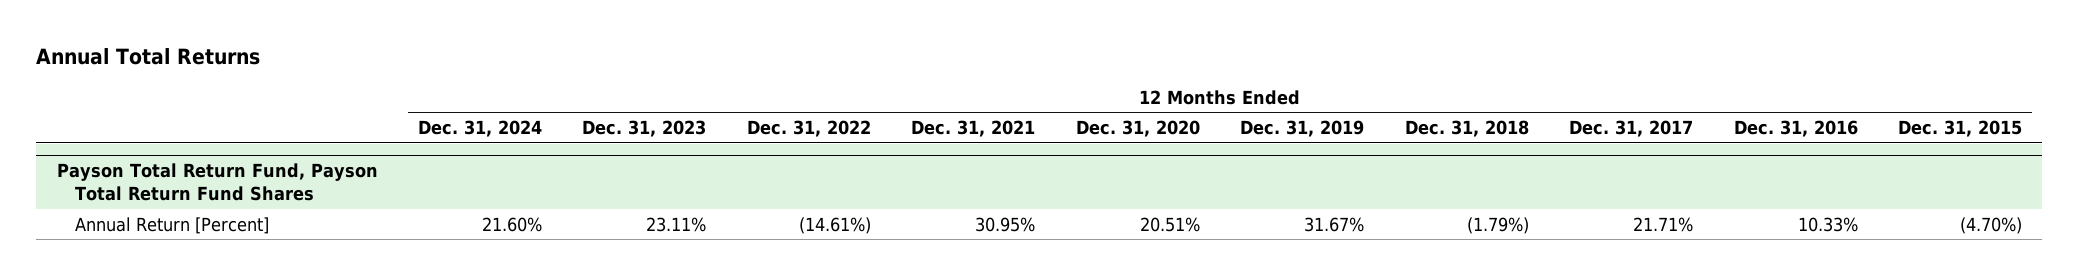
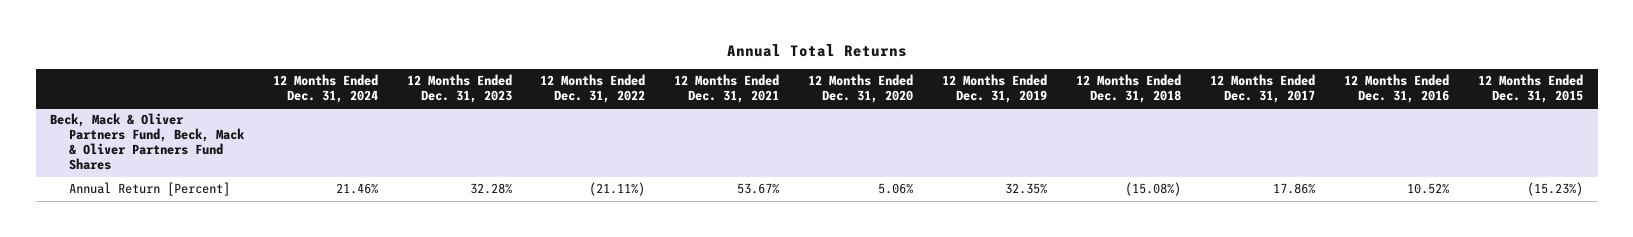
[56,163,378,201] Payson Total Return Fund, Payson Total Return Fund Shares -> none
none -> [50,113,245,171] Beck, Mack & Oliver Partners Fund, Beck, Mack & Oliver Partners Fund Shares
[481,216,542,232] 21.60% -> [335,183,378,195] 21.46%
[646,216,707,232] 23.11% -> [469,183,512,195] 32.28%
[798,216,871,234] (14.61%) -> [589,182,646,197] (21.11%)
[975,216,1036,232] 30.95% -> [737,183,780,195] 53.67%
[1139,216,1200,232] 20.51% -> [878,183,914,195] 5.06%
[1304,216,1365,232] 31.67% -> [1005,183,1048,195] 32.35%
[1466,216,1529,234] (1.79%) -> [1125,182,1182,197] (15.08%)
[1633,216,1694,232] 21.71% -> [1273,183,1316,195] 17.86%
[1797,216,1858,232] 10.33% -> [1407,183,1450,195] 10.52%
[1960,216,2023,234] (4.70%) -> [1527,182,1584,197] (15.23%)

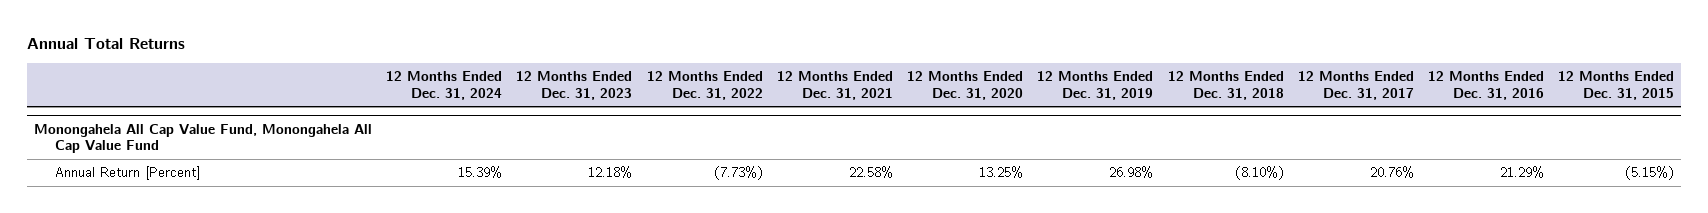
[50,113,245,171] Beck, Mack & Oliver Partners Fund, Beck, Mack & Oliver Partners Fund Shares -> none
none -> [33,123,372,154] Monongahela All Cap Value Fund, Monongahela All Cap Value Fund
[335,183,378,195] 21.46% -> [458,166,503,179] 15.39%
[469,183,512,195] 32.28% -> [588,166,633,179] 12.18%
[589,182,646,197] (21.11%) -> [713,166,763,181] (7.73%)
[737,183,780,195] 53.67% -> [848,166,893,179] 22.58%
[878,183,914,195] 5.06% -> [979,166,1024,179] 13.25%
[1005,183,1048,195] 32.35% -> [1109,166,1154,179] 26.98%
[1125,182,1182,197] (15.08%) -> [1234,166,1284,181] (8.10%)
[1273,183,1316,195] 17.86% -> [1369,166,1414,179] 20.76%
[1407,183,1450,195] 10.52% -> [1500,166,1545,179] 21.29%
[1527,182,1584,197] (15.23%) -> [1625,166,1675,181] (5.15%)

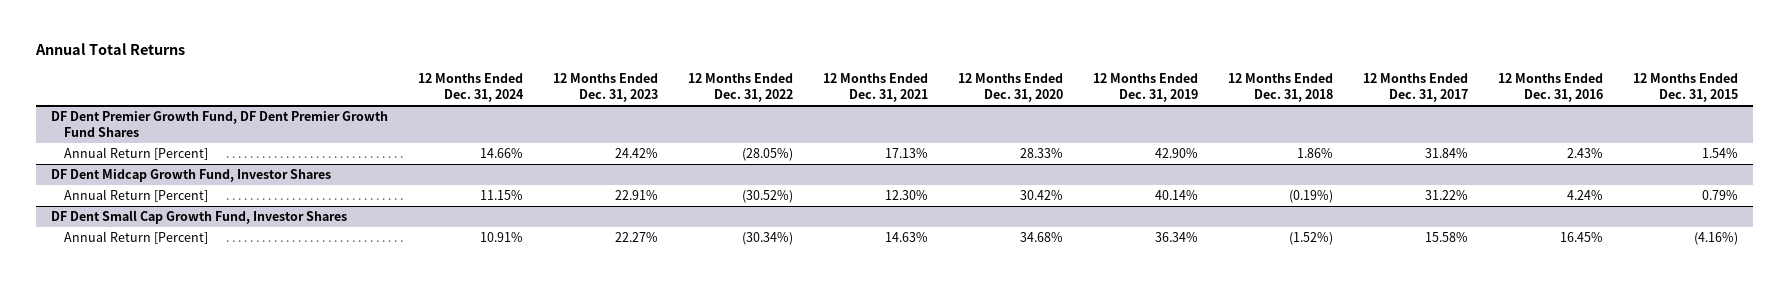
[33,123,372,154] Monongahela All Cap Value Fund, Monongahela All Cap Value Fund -> none
none -> [51,111,389,138] DF Dent Premier Growth Fund, DF Dent Premier Growth Fund Shares
[458,166,503,179] 15.39% -> [480,148,524,159] 14.66%
[588,166,633,179] 12.18% -> [615,148,659,159] 24.42%
[713,166,763,181] (7.73%) -> [742,148,794,162] (28.05%)
[848,166,893,179] 22.58% -> [885,148,929,159] 17.13%
[979,166,1024,179] 13.25% -> [1020,148,1064,159] 28.33%
[1109,166,1154,179] 26.98% -> [1155,148,1199,159] 42.90%
[1234,166,1284,181] (8.10%) -> [1297,148,1334,159] 1.86%
[1369,166,1414,179] 20.76% -> [1425,148,1469,159] 31.84%
[1500,166,1545,179] 21.29% -> [1567,148,1604,159] 2.43%
[1625,166,1675,181] (5.15%) -> [1702,148,1739,159] 1.54%
none -> [51,169,332,183] DF Dent Midcap Growth Fund, Investor Shares
none -> [63,189,208,203] Annual Return [Percent]
none -> [51,210,348,225] DF Dent Small Cap Growth Fund, Investor Shares
none -> [63,231,208,245] Annual Return [Percent]

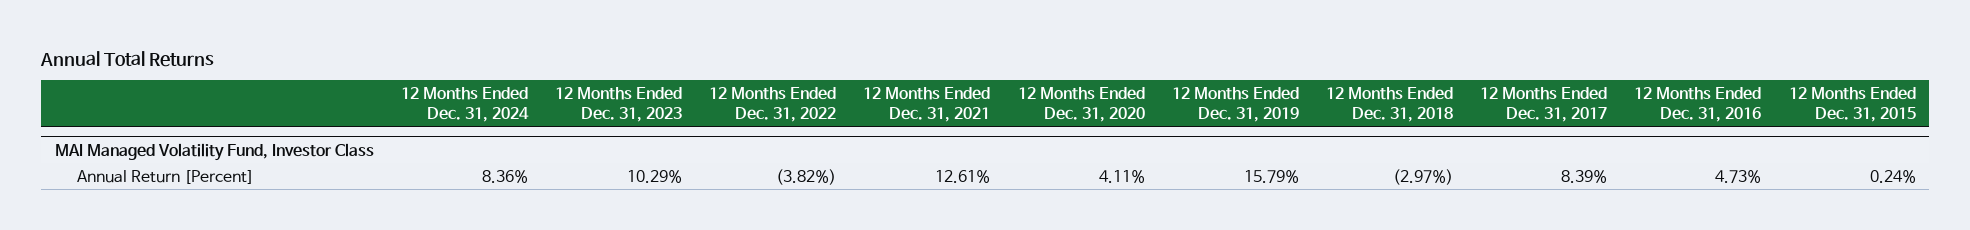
[51,111,389,138] DF Dent Premier Growth Fund, DF Dent Premier Growth Fund Shares -> none
[51,169,332,183] DF Dent Midcap Growth Fund, Investor Shares -> none
[63,189,208,203] Annual Return [Percent] -> none
[51,210,348,225] DF Dent Small Cap Growth Fund, Investor Shares -> none
[63,231,208,245] Annual Return [Percent] -> none
none -> [54,142,374,161] MAI Managed Volatility Fund, Investor Class
[480,148,524,159] 14.66% -> [481,169,528,183] 8.36%
[615,148,659,159] 24.42% -> [626,169,682,183] 10.29%
[742,148,794,162] (28.05%) -> [776,168,837,185] (3.82%)
[885,148,929,159] 17.13% -> [935,169,991,183] 12.61%
[1020,148,1064,159] 28.33% -> [1098,169,1145,183] 4.11%
[1155,148,1199,159] 42.90% -> [1243,169,1299,183] 15.79%
[1297,148,1334,159] 1.86% -> [1393,168,1454,185] (2.97%)
[1425,148,1469,159] 31.84% -> [1561,169,1608,183] 8.39%
[1567,148,1604,159] 2.43% -> [1715,169,1762,183] 4.73%
[1702,148,1739,159] 1.54% -> [1869,169,1916,183] 0.24%

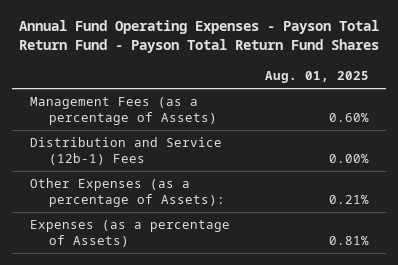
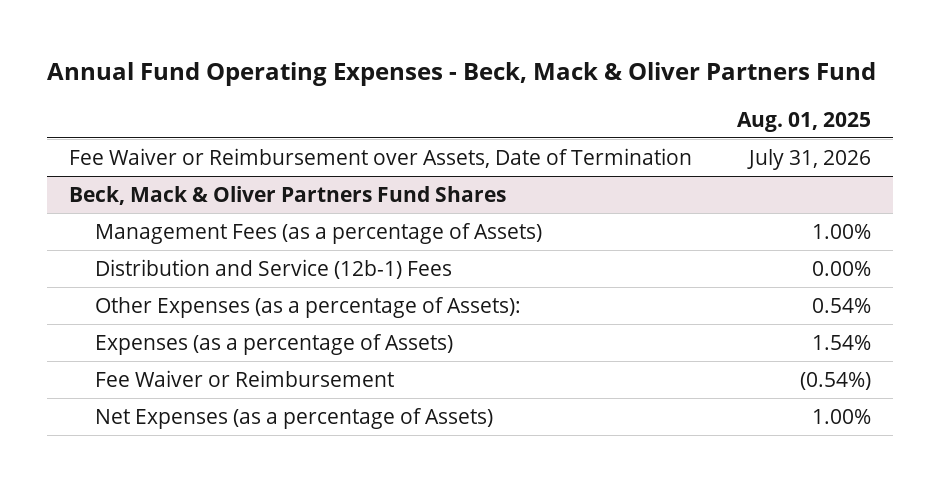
[19,20,380,54] Annual Fund Operating Expenses - Payson Total Return Fund - Payson Total Return Fund Shares -> [47,61,877,86] Annual Fund Operating Expenses - Beck, Mack & Oliver Partners Fund
none -> [69,148,693,169] Fee Waiver or Reimbursement over Assets, Date of Termination
none -> [69,186,507,206] Beck, Mack & Oliver Partners Fund Shares
[328,113,369,123] 0.60% -> [811,224,871,240] 1.00%
[328,195,369,205] 0.21% -> [811,298,871,314] 0.54%
[328,236,369,246] 0.81% -> [811,335,871,351] 1.54%
none -> [94,370,394,388] Fee Waiver or Reimbursement
none -> [94,408,493,430] Net Expenses (as a percentage of Assets)

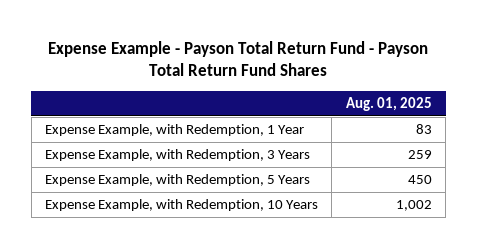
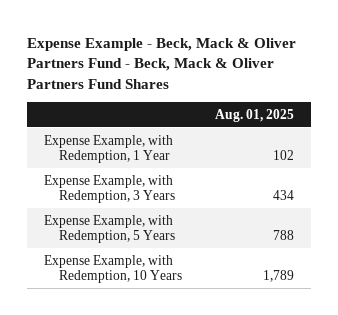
[48,40,429,77] Expense Example - Payson Total Return Fund - Payson Total Return Fund Shares -> [27,37,297,89] Expense Example - Beck, Mack & Oliver Partners Fund - Beck, Mack & Oliver Partners Fund Shares
[415,124,432,135] 83 -> [273,149,295,160] 102
[407,150,432,160] 259 -> [273,189,295,200] 434
[407,175,432,185] 450 -> [273,229,295,240] 788
[395,200,432,212] 1,002 -> [263,269,295,282] 1,789

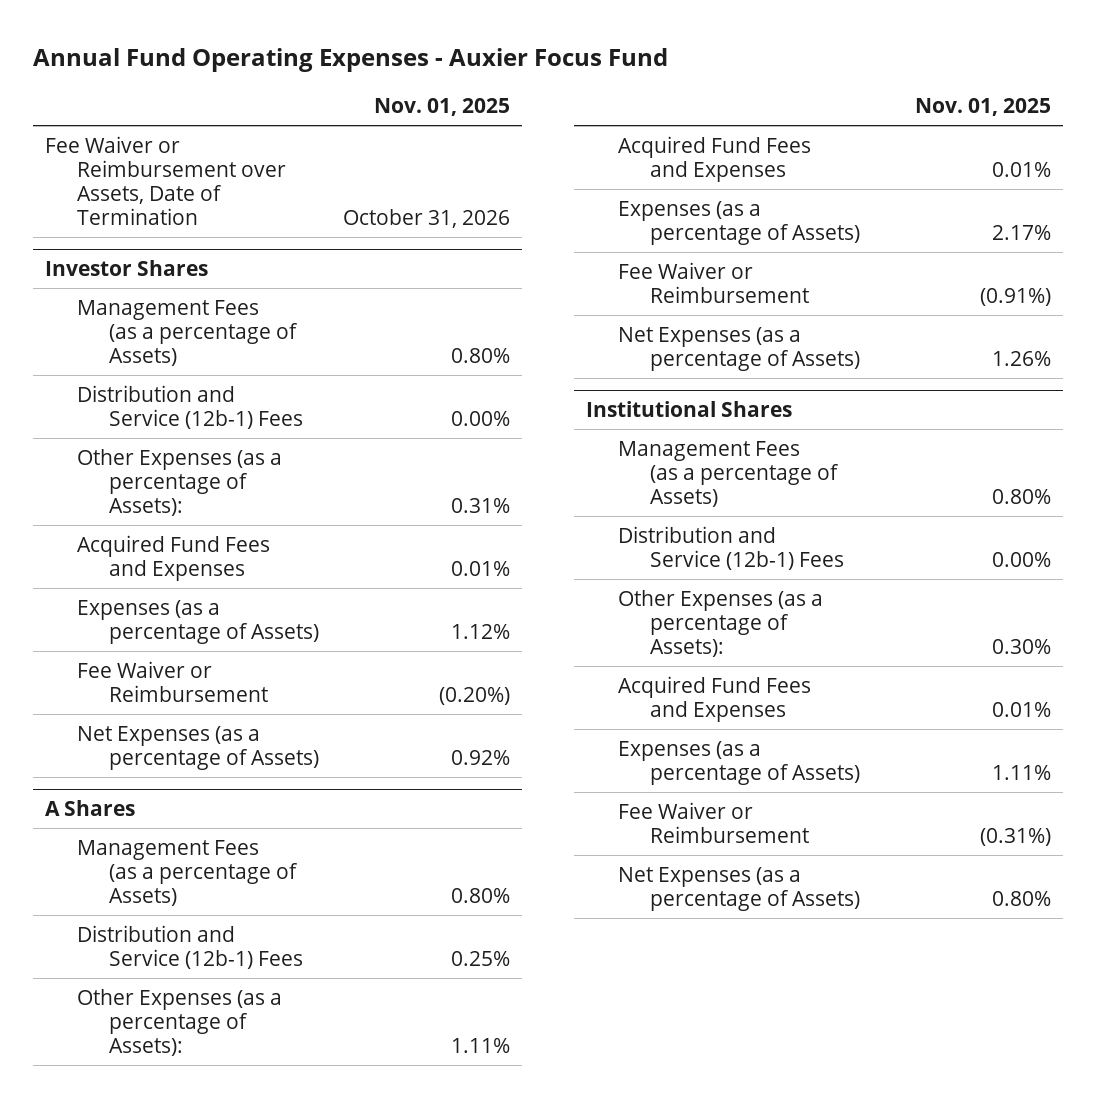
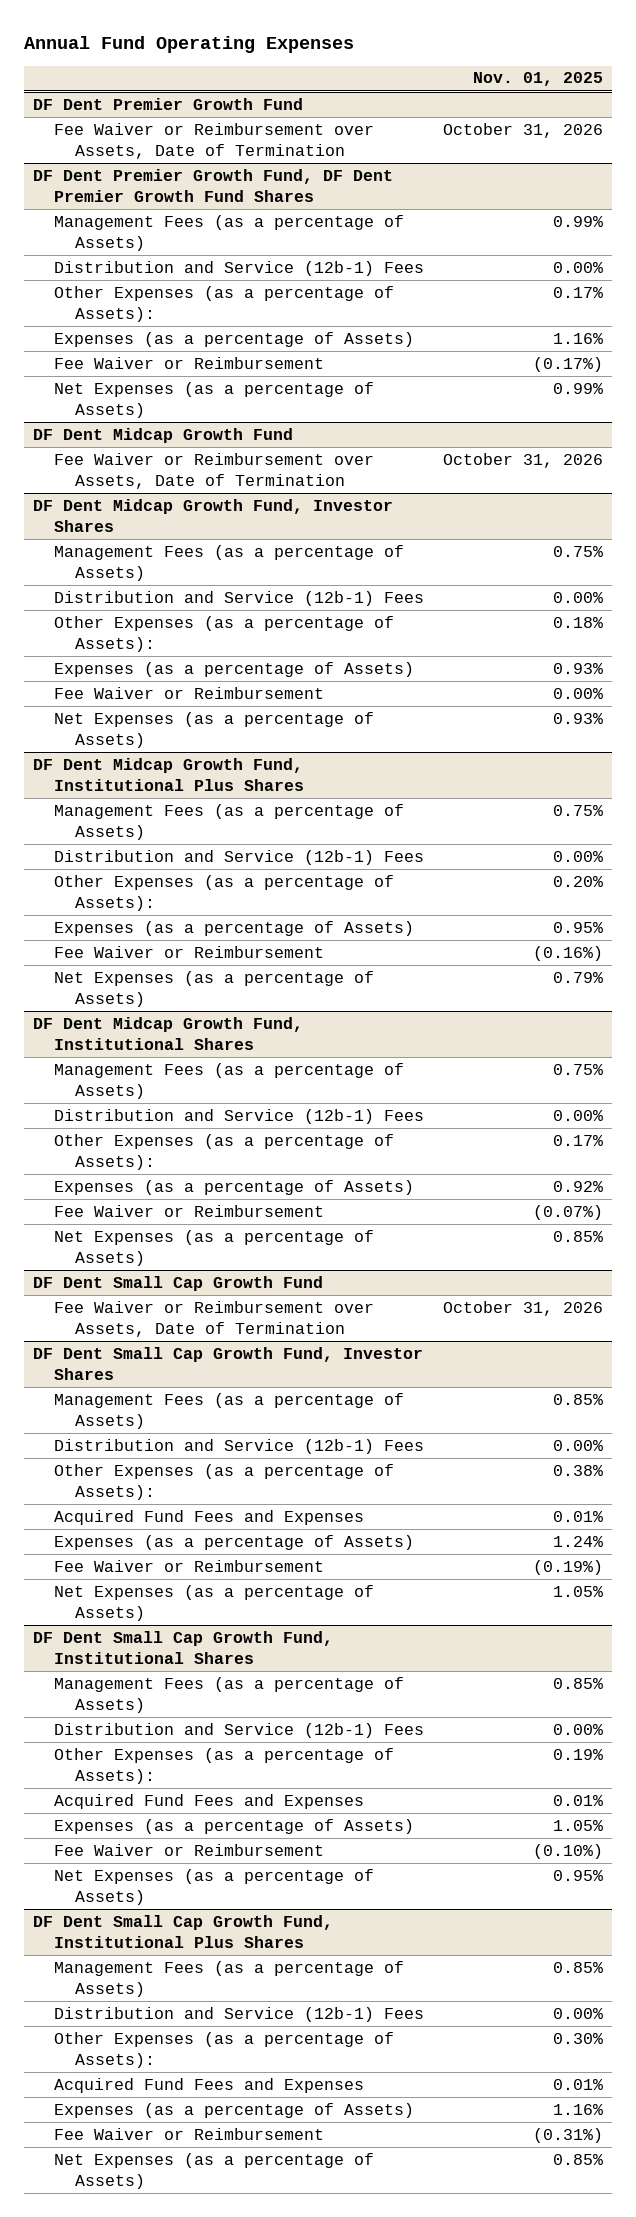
[33,47,669,72] Annual Fund Operating Expenses - Auxier Focus Fund -> [23,36,354,54] Annual Fund Operating Expenses
none -> [33,97,304,110] DF Dent Premier Growth Fund
[45,259,209,276] Investor Shares -> none
none -> [33,168,394,202] DF Dent Premier Growth Fund, DF Dent Premier Growth Fund Shares
[451,347,511,363] 0.80% -> [553,215,604,227] 0.99%
[451,497,511,513] 0.31% -> [553,286,604,298] 0.17%
none -> [54,331,415,347] Expenses (as a percentage of Assets)
none -> [54,356,325,369] Fee Waiver or Reimbursement
none -> [54,381,375,418] Net Expenses (as a percentage of Assets)
none -> [33,427,294,443] DF Dent Midcap Growth Fund
none -> [54,452,375,489] Fee Waiver or Reimbursement over Assets, Date of Termination
none -> [33,498,394,532] DF Dent Midcap Growth Fund, Investor Shares
none -> [54,544,405,581] Management Fees (as a percentage of Assets)
none -> [54,590,425,606] Distribution and Service (12b-1) Fees
none -> [54,615,395,652] Other Expenses (as a percentage of Assets):
none -> [54,661,415,677] Expenses (as a percentage of Assets)
none -> [54,686,325,699] Fee Waiver or Reimbursement
none -> [54,711,375,748] Net Expenses (as a percentage of Assets)
none -> [33,757,305,791] DF Dent Midcap Growth Fund, Institutional Plus Shares
none -> [54,803,405,840] Management Fees (as a percentage of Assets)
none -> [54,849,425,865] Distribution and Service (12b-1) Fees
none -> [54,874,395,911] Other Expenses (as a percentage of Assets):
none -> [54,920,415,936] Expenses (as a percentage of Assets)
none -> [54,945,325,958] Fee Waiver or Reimbursement
none -> [54,970,375,1007] Net Expenses (as a percentage of Assets)
none -> [33,1016,304,1050] DF Dent Midcap Growth Fund, Institutional Shares
none -> [54,1062,405,1099] Management Fees (as a percentage of Assets)
none -> [54,1108,425,1124] Distribution and Service (12b-1) Fees
none -> [54,1133,395,1170] Other Expenses (as a percentage of Assets):
none -> [54,1179,415,1195] Expenses (as a percentage of Assets)
none -> [54,1204,325,1217] Fee Waiver or Reimbursement
none -> [54,1229,375,1266] Net Expenses (as a percentage of Assets)
none -> [33,1275,324,1291] DF Dent Small Cap Growth Fund
none -> [54,1300,375,1337] Fee Waiver or Reimbursement over Assets, Date of Termination
none -> [33,1346,424,1380] DF Dent Small Cap Growth Fund, Investor Shares
none -> [54,1392,405,1429] Management Fees (as a percentage of Assets)
none -> [54,1438,425,1454] Distribution and Service (12b-1) Fees
none -> [54,1463,395,1500] Other Expenses (as a percentage of Assets):
[45,799,136,816] A Shares -> none
[451,623,511,639] 1.12% -> [553,1535,604,1547] 1.24%
[439,686,511,705] (0.20%) -> [533,1559,604,1575] (0.19%)
[451,749,511,765] 0.92% -> [553,1585,604,1597] 1.05%
none -> [33,1630,334,1664] DF Dent Small Cap Growth Fund, Institutional Shares
[451,887,511,903] 0.80% -> [553,1677,604,1689] 0.85%
[451,950,511,966] 0.25% -> [553,1723,604,1735] 0.00%
[451,1037,511,1053] 1.11% -> [553,1748,604,1760] 0.19%
[586,400,793,417] Institutional Shares -> none
[992,224,1052,240] 2.17% -> [553,1819,604,1831] 1.05%
[980,287,1052,306] (0.91%) -> [533,1843,604,1859] (0.10%)
[992,350,1052,366] 1.26% -> [553,1869,604,1881] 0.95%
none -> [33,1914,334,1948] DF Dent Small Cap Growth Fund, Institutional Plus Shares
[992,488,1052,504] 0.80% -> [553,1961,604,1973] 0.85%
[992,764,1052,780] 1.11% -> [553,2103,604,2115] 1.16%
[992,890,1052,906] 0.80% -> [553,2153,604,2165] 0.85%

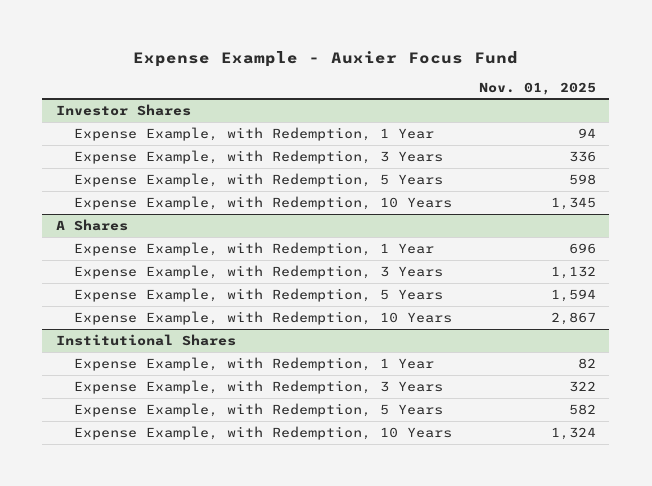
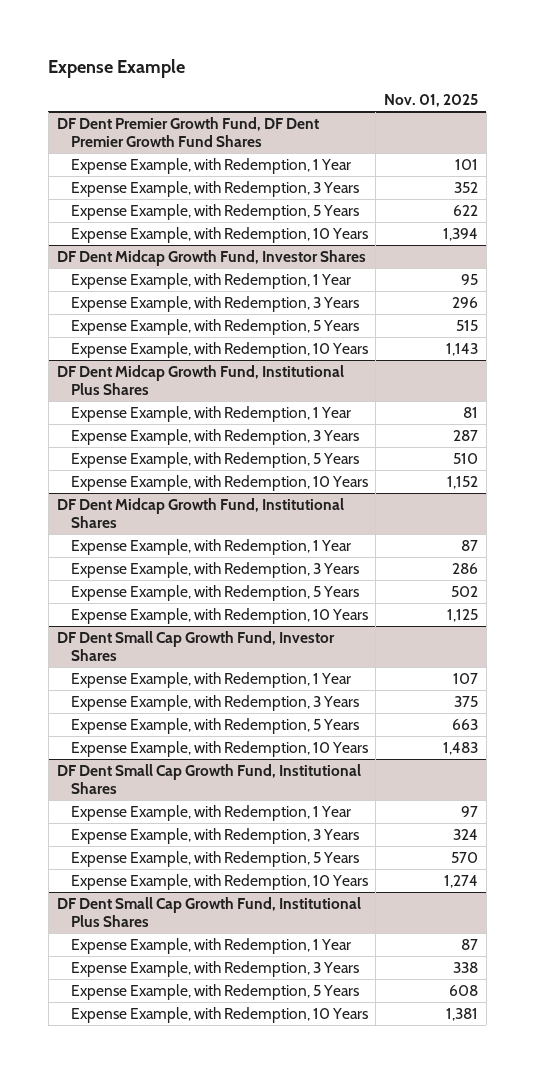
[132,50,518,67] Expense Example - Auxier Focus Fund -> [48,58,186,78] Expense Example
[55,103,191,116] Investor Shares -> none
[55,218,128,231] A Shares -> none
[55,333,236,346] Institutional Shares -> none
none -> [56,116,319,148] DF Dent Premier Growth Fund, DF Dent Premier Growth Fund Shares
[578,127,597,138] 94 -> [455,158,479,170] 101
[569,150,597,162] 336 -> [454,181,479,193] 352
[569,173,597,185] 598 -> [453,204,479,216] 622
[551,196,597,210] 1,345 -> [443,227,479,241] 1,394
none -> [56,249,366,266] DF Dent Midcap Growth Fund, Investor Shares
[569,242,597,254] 696 -> [461,273,479,285] 95
[551,265,597,279] 1,132 -> [452,296,479,308] 296
[551,288,597,302] 1,594 -> [456,319,479,331] 515
[551,311,597,325] 2,867 -> [446,342,479,356] 1,143
none -> [56,364,344,396] DF Dent Midcap Growth Fund, Institutional Plus Shares
[578,357,597,369] 82 -> [463,406,479,418] 81
[569,380,597,392] 322 -> [453,429,479,441] 287
[569,403,597,415] 582 -> [453,452,479,464] 510
[551,426,597,440] 1,324 -> [447,475,479,489] 1,152
none -> [56,497,344,529] DF Dent Midcap Growth Fund, Institutional Shares
none -> [70,538,351,555] Expense Example, with Redemption, 1 Year
none -> [70,561,359,578] Expense Example, with Redemption, 3 Years
none -> [70,584,359,601] Expense Example, with Redemption, 5 Years
none -> [70,607,368,624] Expense Example, with Redemption, 10 Years
none -> [56,630,335,662] DF Dent Small Cap Growth Fund, Investor Shares
none -> [70,671,351,688] Expense Example, with Redemption, 1 Year
none -> [70,694,359,711] Expense Example, with Redemption, 3 Years
none -> [70,717,359,734] Expense Example, with Redemption, 5 Years
none -> [70,740,368,757] Expense Example, with Redemption, 10 Years
none -> [56,763,361,795] DF Dent Small Cap Growth Fund, Institutional Shares
none -> [70,804,351,821] Expense Example, with Redemption, 1 Year
none -> [70,827,359,844] Expense Example, with Redemption, 3 Years
none -> [70,850,359,867] Expense Example, with Redemption, 5 Years
none -> [70,873,368,890] Expense Example, with Redemption, 10 Years
none -> [56,896,361,928] DF Dent Small Cap Growth Fund, Institutional Plus Shares
none -> [70,937,351,954] Expense Example, with Redemption, 1 Year
none -> [70,960,359,977] Expense Example, with Redemption, 3 Years
none -> [70,983,359,1000] Expense Example, with Redemption, 5 Years
none -> [70,1006,368,1023] Expense Example, with Redemption, 10 Years

